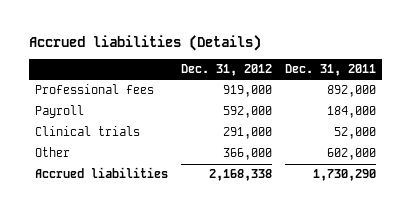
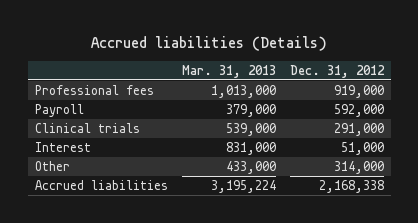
[285,64,377,77] Dec. 31, 2011 -> none
none -> [181,64,276,78] Mar. 31, 2013
none -> [34,141,91,152] Interest
[223,148,273,161] 366,000 -> [333,160,384,174] 314,000

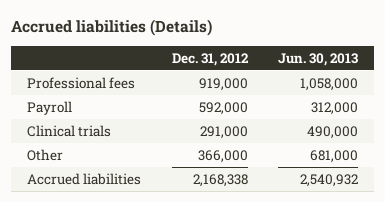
[181,64,276,78] Mar. 31, 2013 -> none
none -> [278,52,359,66] Jun. 30, 2013
[34,141,91,152] Interest -> none
[333,160,384,174] 314,000 -> [197,149,248,163] 366,000

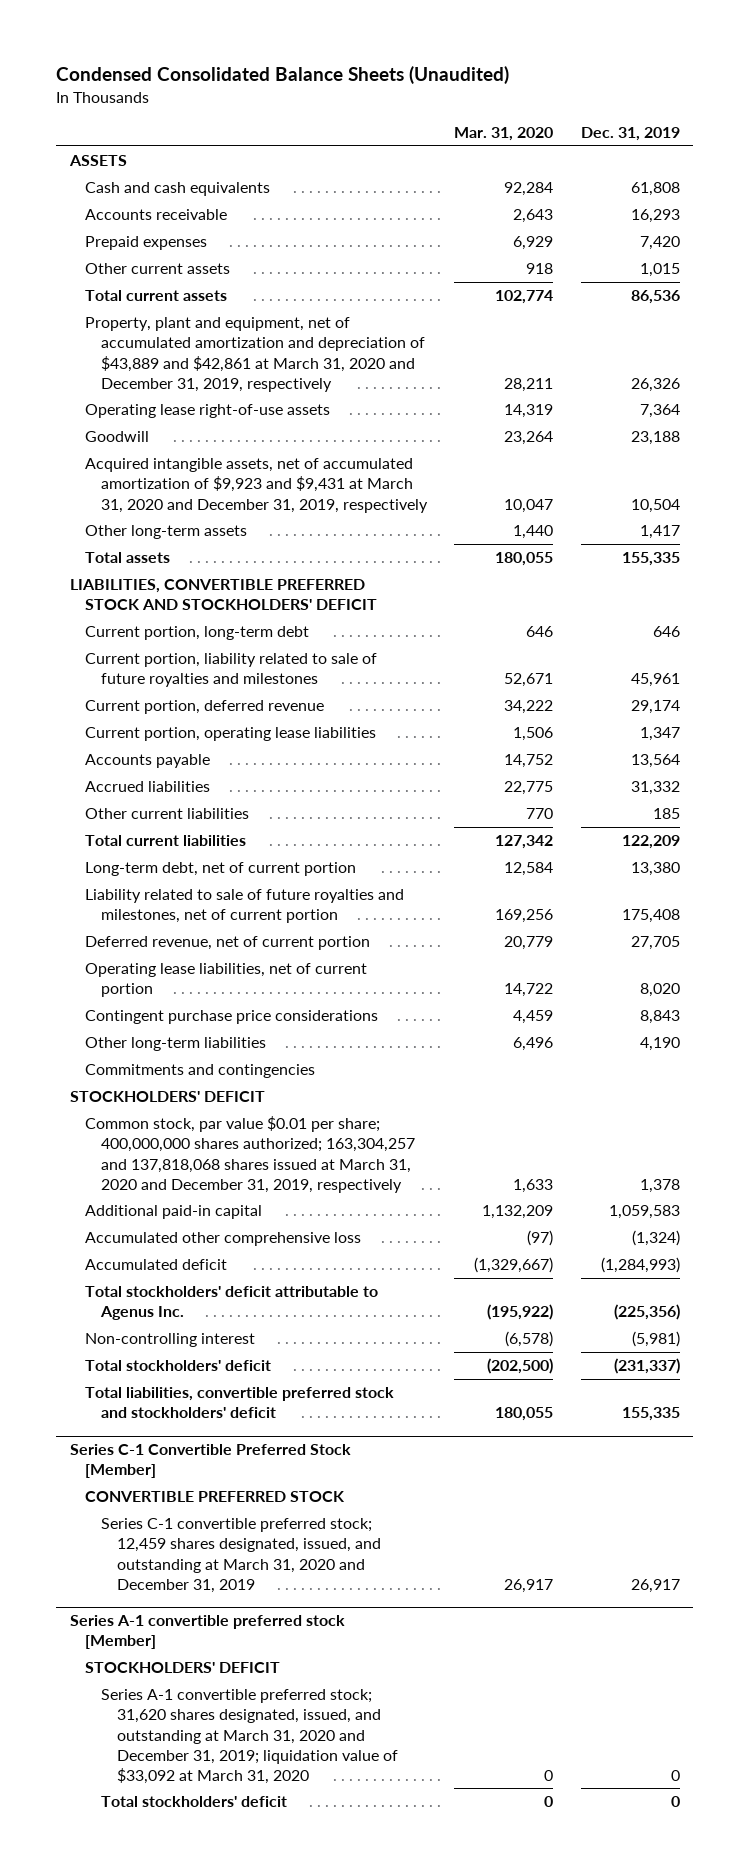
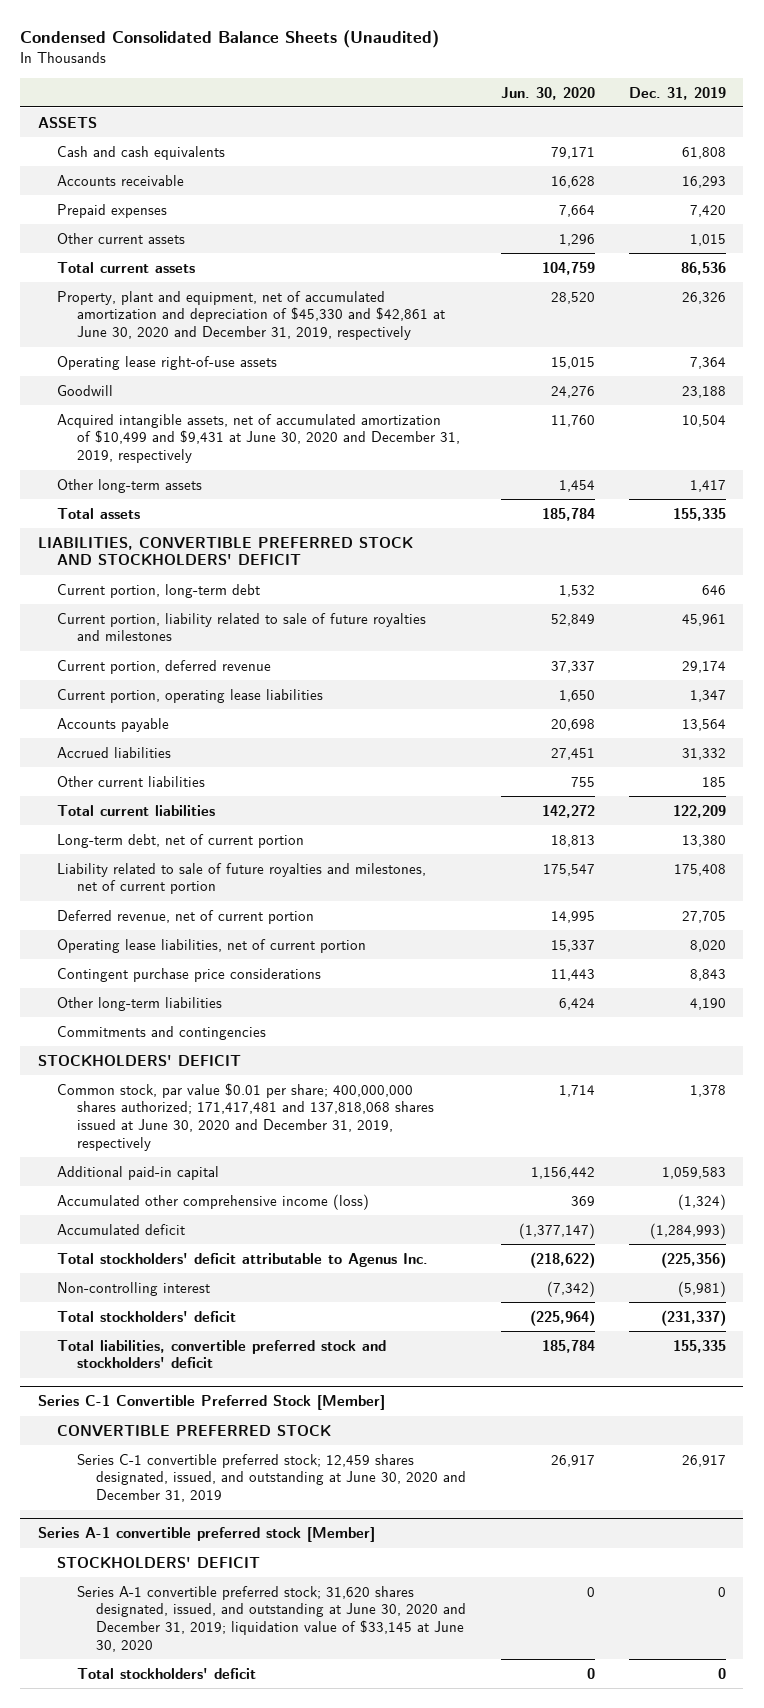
[454,127,554,142] Mar. 31, 2020 -> none
none -> [500,86,595,100] Jun. 30, 2020
[85,317,426,392] Property, plant and equipment, net of accumulated amortization and depreciation of $43,889 and $42,861 at March 31, 2020 and December 31, 2019, respectively -> [57,290,445,341] Property, plant and equipment, net of accumulated amortization and depreciation of $45,330 and $42,861 at June 30, 2020 and December 31, 2019, respectively
[85,458,429,513] Acquired intangible assets, net of accumulated amortization of $9,923 and $9,431 at March 31, 2020 and December 31, 2019, respectively -> [57,413,460,464] Acquired intangible assets, net of accumulated amortization of $10,499 and $9,431 at June 30, 2020 and December 31, 2019, respectively
[85,1116,416,1193] Common stock, par value $0.01 per share; 400,000,000 shares authorized; 163,304,257 and 137,818,068 shares issued at March 31, 2020 and December 31, 2019, respectively -> [57,1082,434,1152] Common stock, par value $0.01 per share; 400,000,000 shares authorized; 171,417,481 and 137,818,068 shares issued at June 30, 2020 and December 31, 2019, respectively
[85,1232,362,1247] Accumulated other comprehensive loss -> [57,1193,370,1210] Accumulated other comprehensive income (loss)
[101,1518,381,1593] Series C-1 convertible preferred stock; 12,459 shares designated, issued, and outstanding at March 31, 2020 and December 31, 2019 -> [76,1453,467,1503] Series C-1 convertible preferred stock; 12,459 shares designated, issued, and outstanding at June 30, 2020 and December 31, 2019
[101,1689,398,1784] Series A-1 convertible preferred stock; 31,620 shares designated, issued, and outstanding at March 31, 2020 and December 31, 2019; liquidation value of $33,092 at March 31, 2020 -> [76,1585,467,1653] Series A-1 convertible preferred stock; 31,620 shares designated, issued, and outstanding at June 30, 2020 and December 31, 2019; liquidation value of $33,145 at June 30, 2020

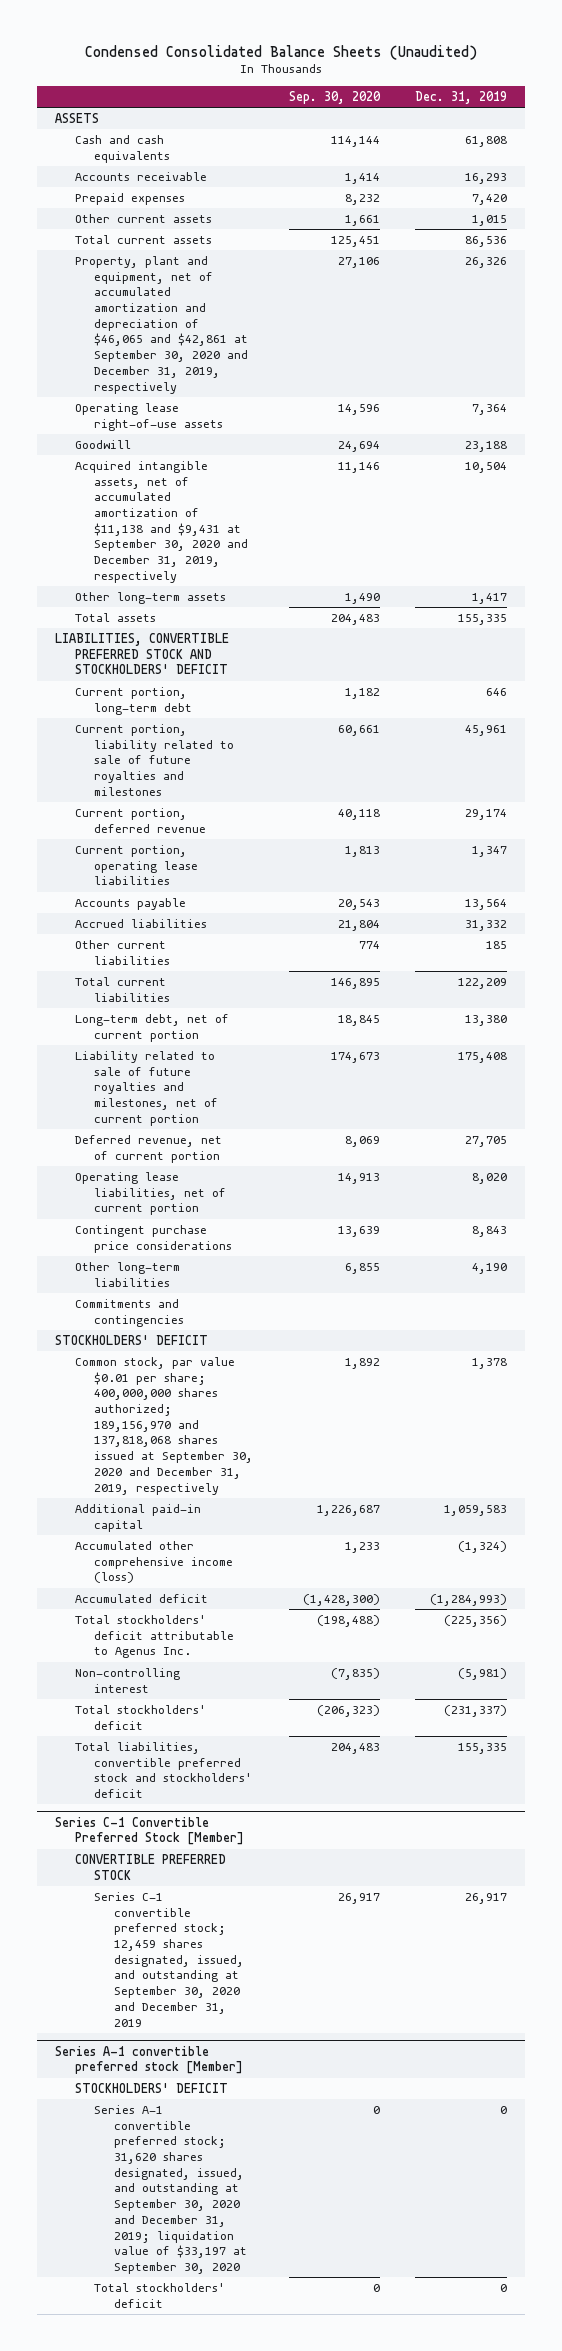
[500,86,595,100] Jun. 30, 2020 -> none
none -> [288,90,381,104] Sep. 30, 2020
[57,290,445,341] Property, plant and equipment, net of accumulated amortization and depreciation of $45,330 and $42,861 at June 30, 2020 and December 31, 2019, respectively -> [74,255,249,394] Property, plant and equipment, net of accumulated amortization and depreciation of $46,065 and $42,861 at September 30, 2020 and December 31, 2019, respectively
[57,413,460,464] Acquired intangible assets, net of accumulated amortization of $10,499 and $9,431 at June 30, 2020 and December 31, 2019, respectively -> [74,460,249,583] Acquired intangible assets, net of accumulated amortization of $11,138 and $9,431 at September 30, 2020 and December 31, 2019, respectively
[57,1082,434,1152] Common stock, par value $0.01 per share; 400,000,000 shares authorized; 171,417,481 and 137,818,068 shares issued at June 30, 2020 and December 31, 2019, respectively -> [74,1356,254,1495] Common stock, par value $0.01 per share; 400,000,000 shares authorized; 189,156,970 and 137,818,068 shares issued at September 30, 2020 and December 31, 2019, respectively
[76,1453,467,1503] Series C-1 convertible preferred stock; 12,459 shares designated, issued, and outstanding at June 30, 2020 and December 31, 2019 -> [94,1891,245,2027] Series C-1 convertible preferred stock; 12,459 shares designated, issued, and outstanding at September 30, 2020 and December 31, 2019
[76,1585,467,1653] Series A-1 convertible preferred stock; 31,620 shares designated, issued, and outstanding at June 30, 2020 and December 31, 2019; liquidation value of $33,145 at June 30, 2020 -> [94,2104,248,2275] Series A-1 convertible preferred stock; 31,620 shares designated, issued, and outstanding at September 30, 2020 and December 31, 2019; liquidation value of $33,197 at September 30, 2020

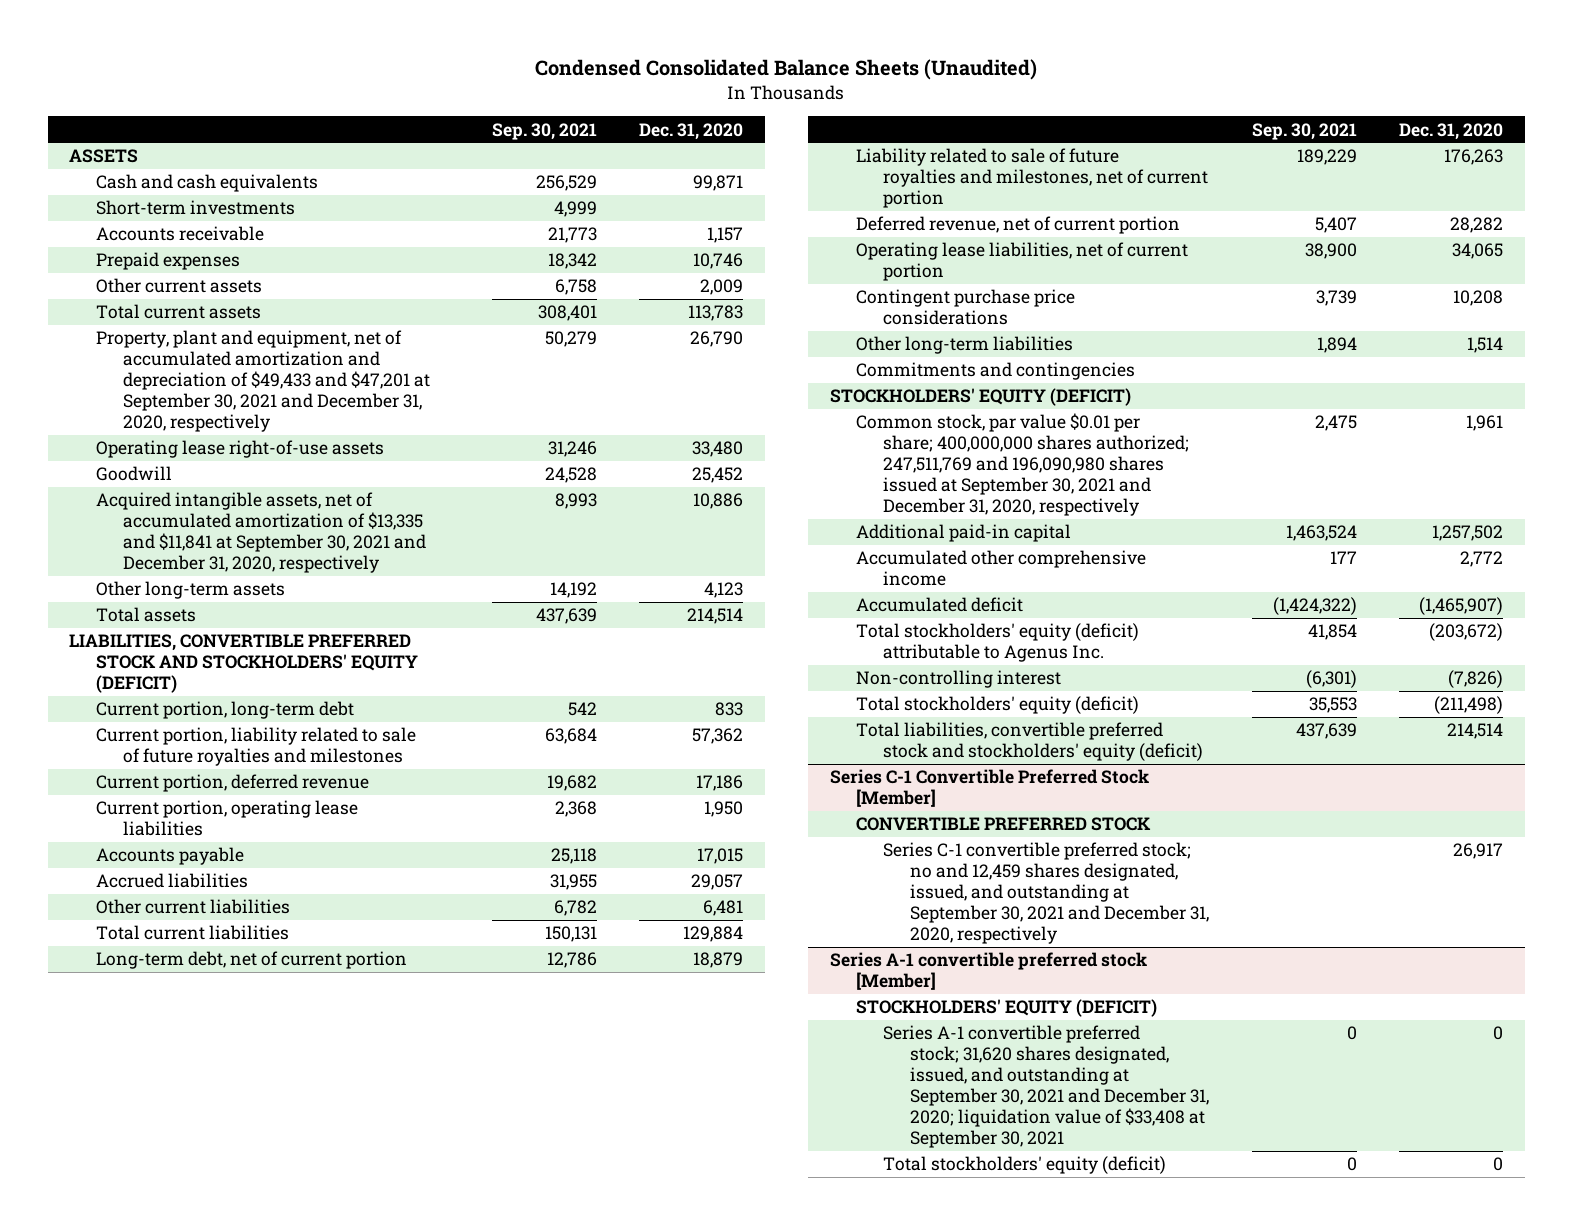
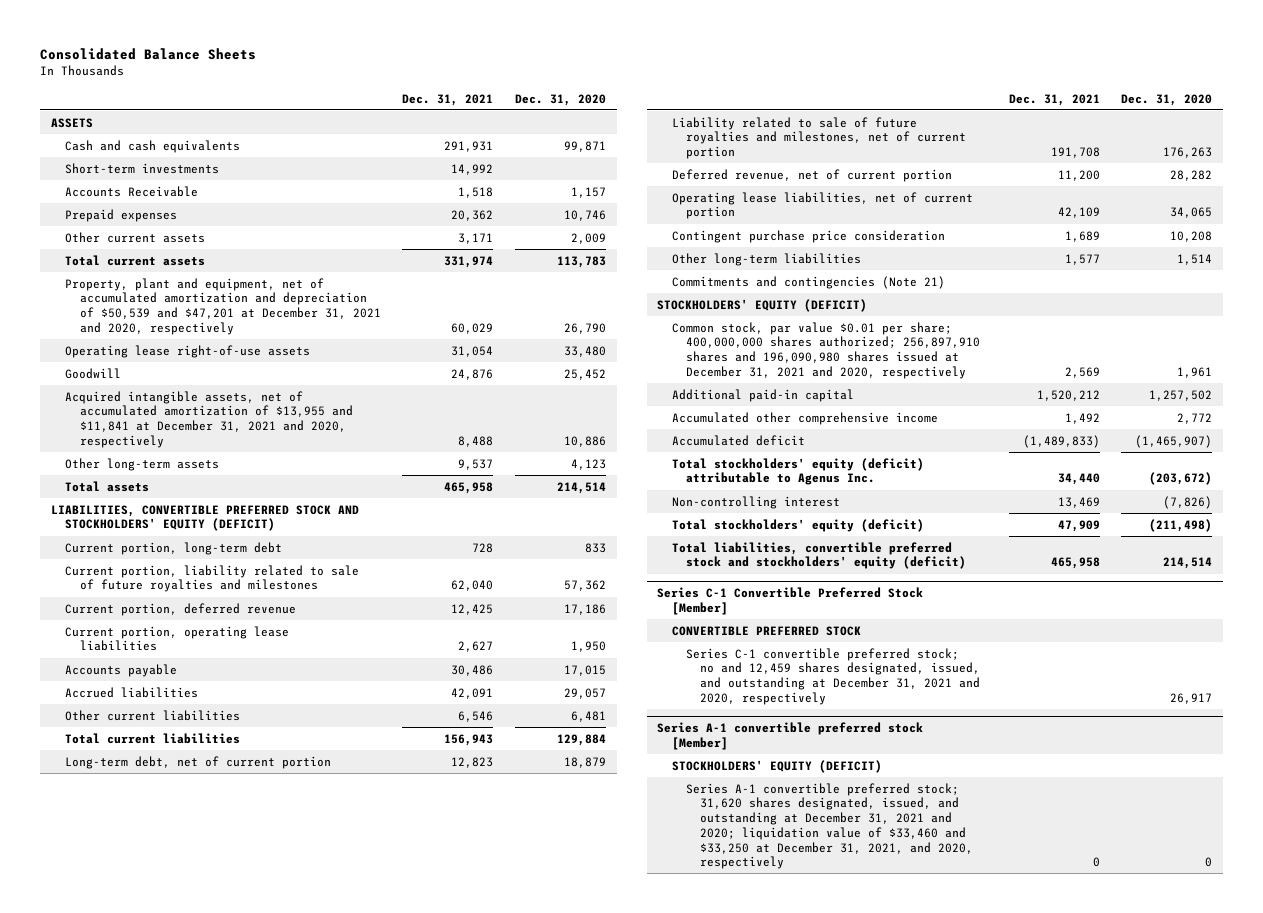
[535,59,1038,81] Condensed Consolidated Balance Sheets (Unaudited) -> [40,47,257,60] Consolidated Balance Sheets
[491,122,597,140] Sep. 30, 2021 -> none
none -> [402,93,494,106] Dec. 31, 2021
[96,226,265,242] Accounts receivable -> [65,185,199,197] Accounts Receivable
[96,330,431,432] Property, plant and equipment, net of accumulated amortization and depreciation of $49,433 and $47,201 at September 30, 2021 and December 31, 2020, respectively -> [65,277,381,335] Property, plant and equipment, net of accumulated amortization and depreciation of $50,539 and $47,201 at December 31, 2021 and 2020, respectively
[96,492,427,574] Acquired intangible assets, net of accumulated amortization of $13,335 and $11,841 at September 30, 2021 and December 31, 2020, respectively -> [65,390,353,448] Acquired intangible assets, net of accumulated amortization of $13,955 and $11,841 at December 31, 2021 and 2020, respectively
[856,289,1076,326] Contingent purchase price considerations -> [671,229,945,243] Contingent purchase price consideration
[856,362,1136,381] Commitments and contingencies -> [671,275,945,289] Commitments and contingencies (Note 21)
[856,413,1190,516] Common stock, par value $0.01 per share; 400,000,000 shares authorized; 247,511,769 and 196,090,980 shares issued at September 30, 2021 and December 31, 2020, respectively -> [671,321,980,379] Common stock, par value $0.01 per share; 400,000,000 shares authorized; 256,897,910 shares and 196,090,980 shares issued at December 31, 2021 and 2020, respectively
[883,842,1210,944] Series C-1 convertible preferred stock; no and 12,459 shares designated, issued, and outstanding at September 30, 2021 and December 31, 2020, respectively -> [685,647,981,705] Series C-1 convertible preferred stock; no and 12,459 shares designated, issued, and outstanding at December 31, 2021 and 2020, respectively
[883,1156,1167,1175] Total stockholders' equity (deficit) -> none
[883,1025,1210,1148] Series A-1 convertible preferred stock; 31,620 shares designated, issued, and outstanding at September 30, 2021 and December 31, 2020; liquidation value of $33,408 at September 30, 2021 -> [685,782,974,870] Series A-1 convertible preferred stock; 31,620 shares designated, issued, and outstanding at December 31, 2021 and 2020; liquidation value of $33,460 and $33,250 at December 31, 2021, and 2020, respectively

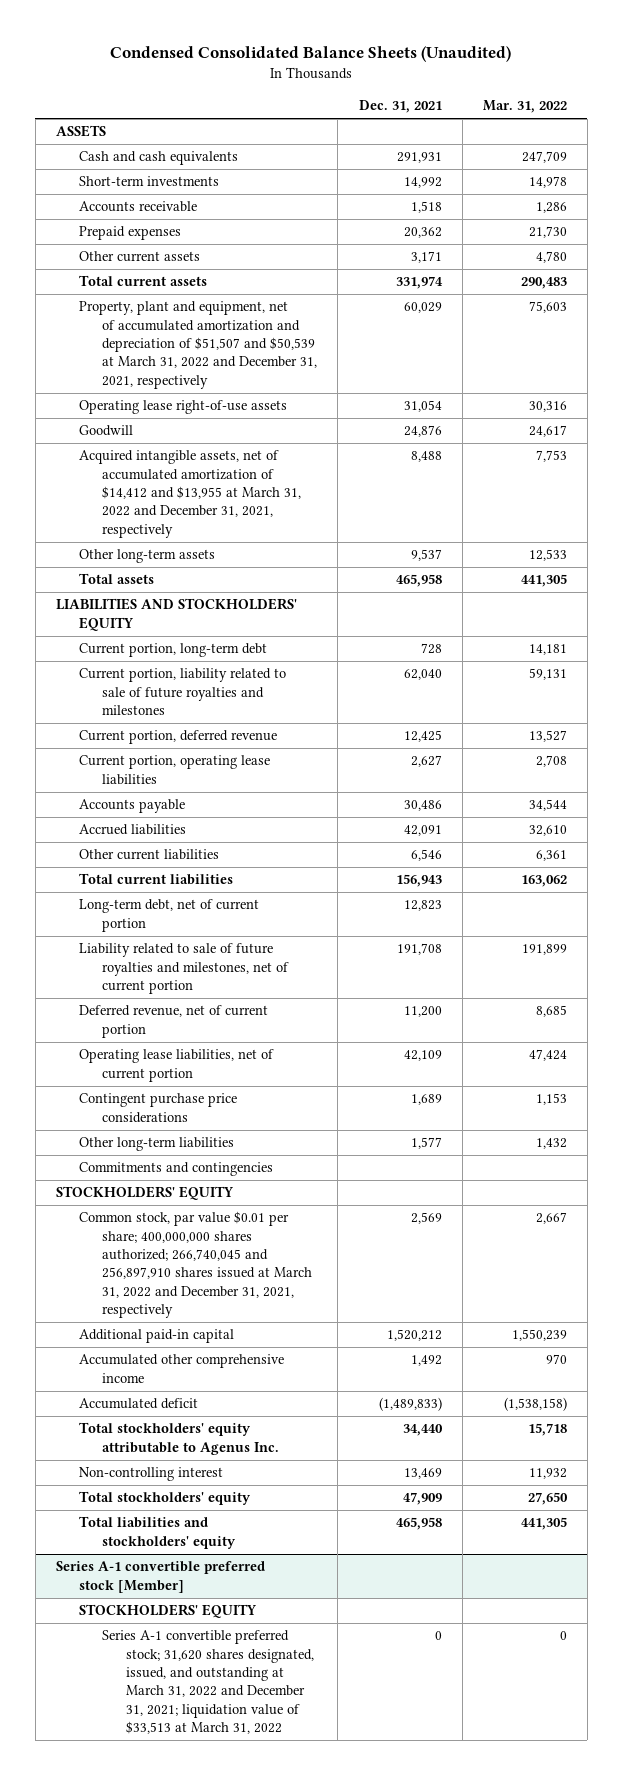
[40,47,257,60] Consolidated Balance Sheets -> [110,46,512,63] Condensed Consolidated Balance Sheets (Unaudited)
[514,93,606,106] Dec. 31, 2020 -> none
none -> [482,100,567,114] Mar. 31, 2022
[65,185,199,197] Accounts Receivable -> [79,201,198,213] Accounts receivable
[65,277,381,335] Property, plant and equipment, net of accumulated amortization and depreciation of $50,539 and $47,201 at December 31, 2021 and 2020, respectively -> [79,301,318,389] Property, plant and equipment, net of accumulated amortization and depreciation of $51,507 and $50,539 at March 31, 2022 and December 31, 2021, respectively
[65,390,353,448] Acquired intangible assets, net of accumulated amortization of $13,955 and $11,841 at December 31, 2021 and 2020, respectively -> [79,450,302,538] Acquired intangible assets, net of accumulated amortization of $14,412 and $13,955 at March 31, 2022 and December 31, 2021, respectively
[51,504,360,532] LIABILITIES, CONVERTIBLE PREFERRED STOCK AND STOCKHOLDERS' EQUITY (DEFICIT) -> [56,598,298,631] LIABILITIES AND STOCKHOLDERS' EQUITY
[671,229,945,243] Contingent purchase price consideration -> [79,1093,238,1123] Contingent purchase price considerations
[671,275,945,289] Commitments and contingencies (Note 21) -> [79,1162,274,1177] Commitments and contingencies
[657,298,868,312] STOCKHOLDERS' EQUITY (DEFICIT) -> [56,1186,235,1201] STOCKHOLDERS' EQUITY
[671,321,980,379] Common stock, par value $0.01 per share; 400,000,000 shares authorized; 256,897,910 shares and 196,090,980 shares issued at December 31, 2021 and 2020, respectively -> [79,1211,313,1319] Common stock, par value $0.01 per share; 400,000,000 shares authorized; 266,740,045 and 256,897,910 shares issued at March 31, 2022 and December 31, 2021, respectively
[671,457,924,486] Total stockholders' equity (deficit) attributable to Agenus Inc. -> [79,1422,280,1455] Total stockholders' equity attributable to Agenus Inc.
[657,586,924,615] Series C-1 Convertible Preferred Stock [Member] -> none
[671,625,861,636] CONVERTIBLE PREFERRED STOCK -> none
[685,647,981,705] Series C-1 convertible preferred stock; no and 12,459 shares designated, issued, and outstanding at December 31, 2021 and 2020, respectively -> none
[671,518,924,532] Total stockholders' equity (deficit) -> [79,1491,252,1506] Total stockholders' equity
[671,541,966,570] Total liabilities, convertible preferred stock and stockholders' equity (deficit) -> [79,1516,237,1549] Total liabilities and stockholders' equity
[671,759,882,773] STOCKHOLDERS' EQUITY (DEFICIT) -> [79,1604,258,1619] STOCKHOLDERS' EQUITY
[685,782,974,870] Series A-1 convertible preferred stock; 31,620 shares designated, issued, and outstanding at December 31, 2021 and 2020; liquidation value of $33,460 and $33,250 at December 31, 2021, and 2020, respectively -> [102,1630,314,1735] Series A-1 convertible preferred stock; 31,620 shares designated, issued, and outstanding at March 31, 2022 and December 31, 2021; liquidation value of $33,513 at March 31, 2022

